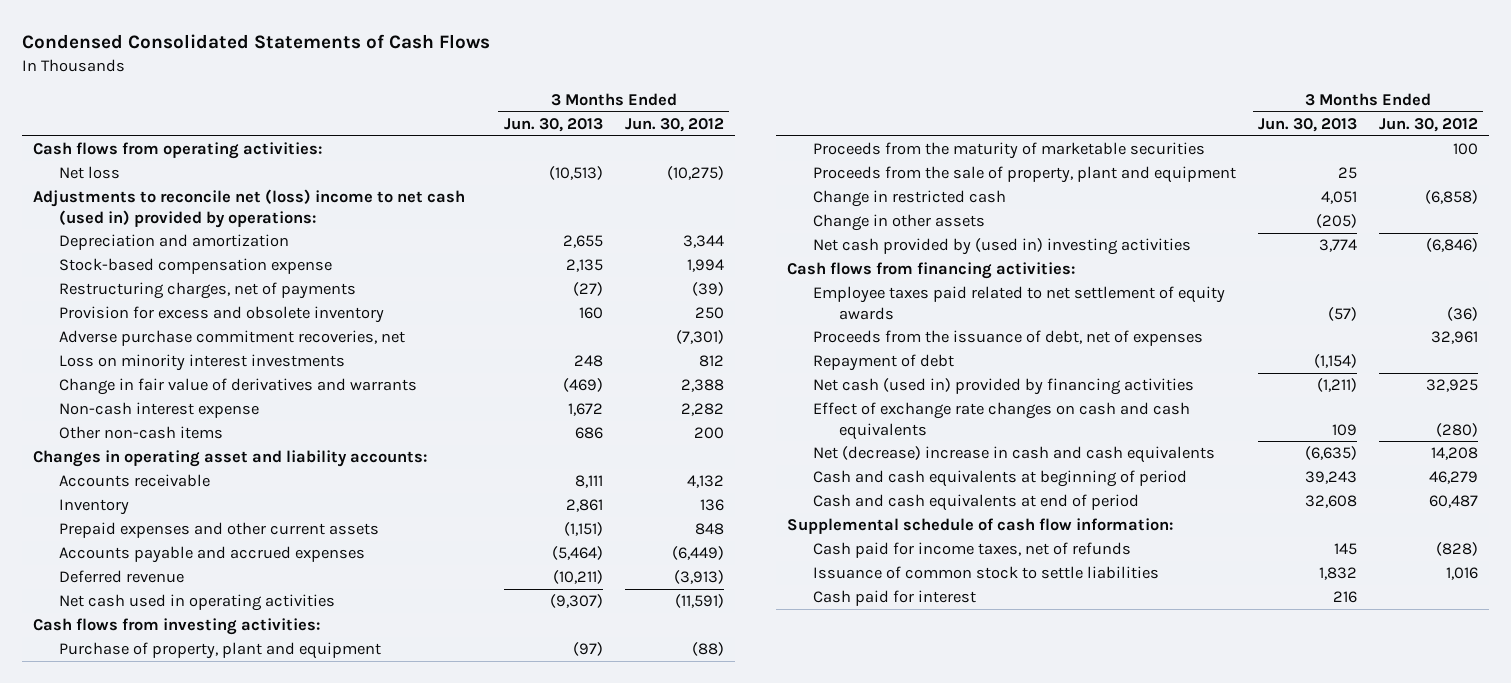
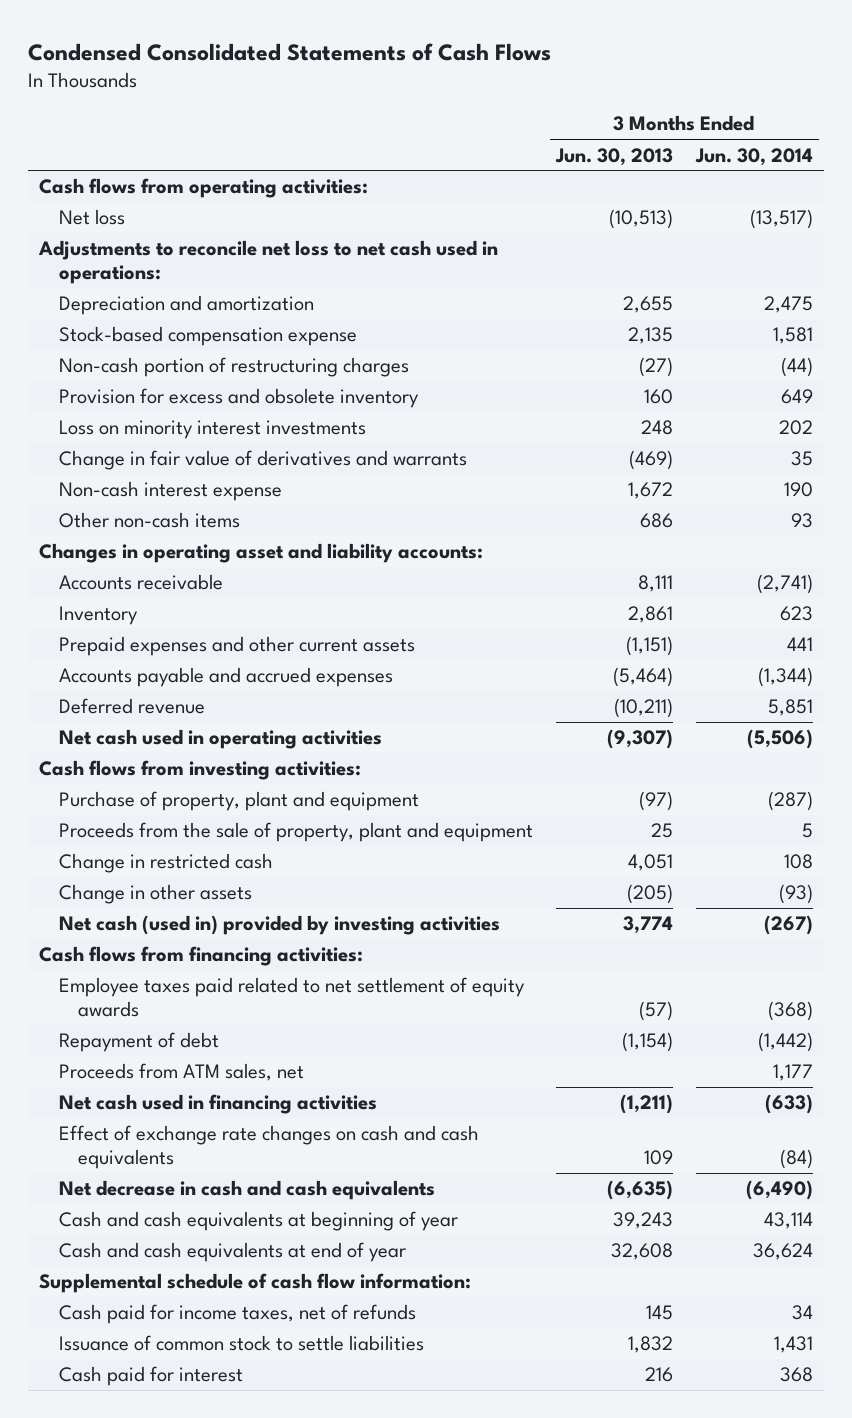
[624,118,724,133] Jun. 30, 2012 -> none
none -> [694,147,813,166] Jun. 30, 2014
[33,189,466,228] Adjustments to reconcile net (loss) income to net cash (used in) provided by operations: -> [38,240,499,285] Adjustments to reconcile net loss to net cash used in operations:
[58,282,356,300] Restructuring charges, net of payments -> [58,357,409,378] Non-cash portion of restructuring charges
[58,330,405,347] Adverse purchase commitment recoveries, net -> none
[813,142,1206,160] Proceeds from the maturity of marketable securities -> none
[813,238,1192,256] Net cash provided by (used in) investing activities -> [58,915,500,936] Net cash (used in) provided by investing activities
[813,330,1204,347] Proceeds from the issuance of debt, net of expenses -> none
none -> [58,1063,304,1082] Proceeds from ATM sales, net
[813,378,1195,396] Net cash (used in) provided by financing activities -> [58,1094,377,1115] Net cash used in financing activities
[813,446,1216,464] Net (decrease) increase in cash and cash equivalents -> [58,1180,435,1201] Net decrease in cash and cash equivalents
[813,470,1188,488] Cash and cash equivalents at beginning of period -> [58,1211,458,1232] Cash and cash equivalents at beginning of year
[813,494,1140,512] Cash and cash equivalents at end of period -> [58,1242,406,1263] Cash and cash equivalents at end of year

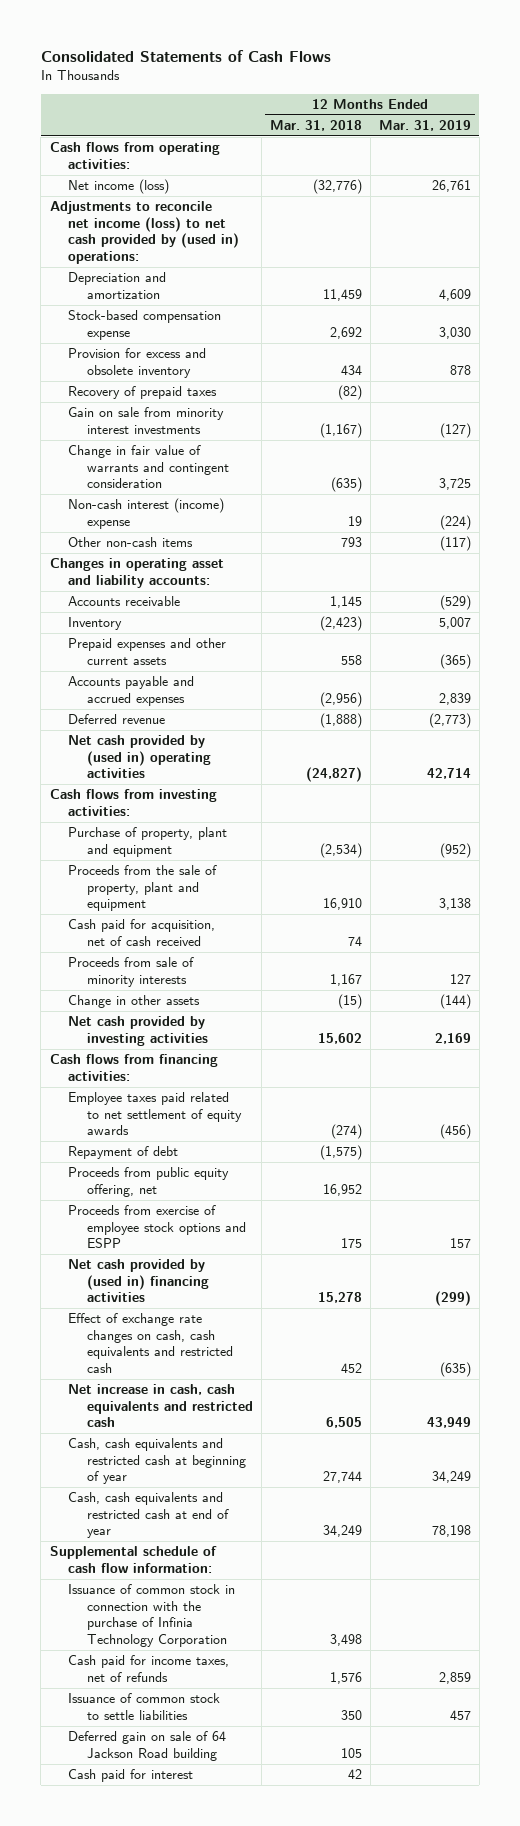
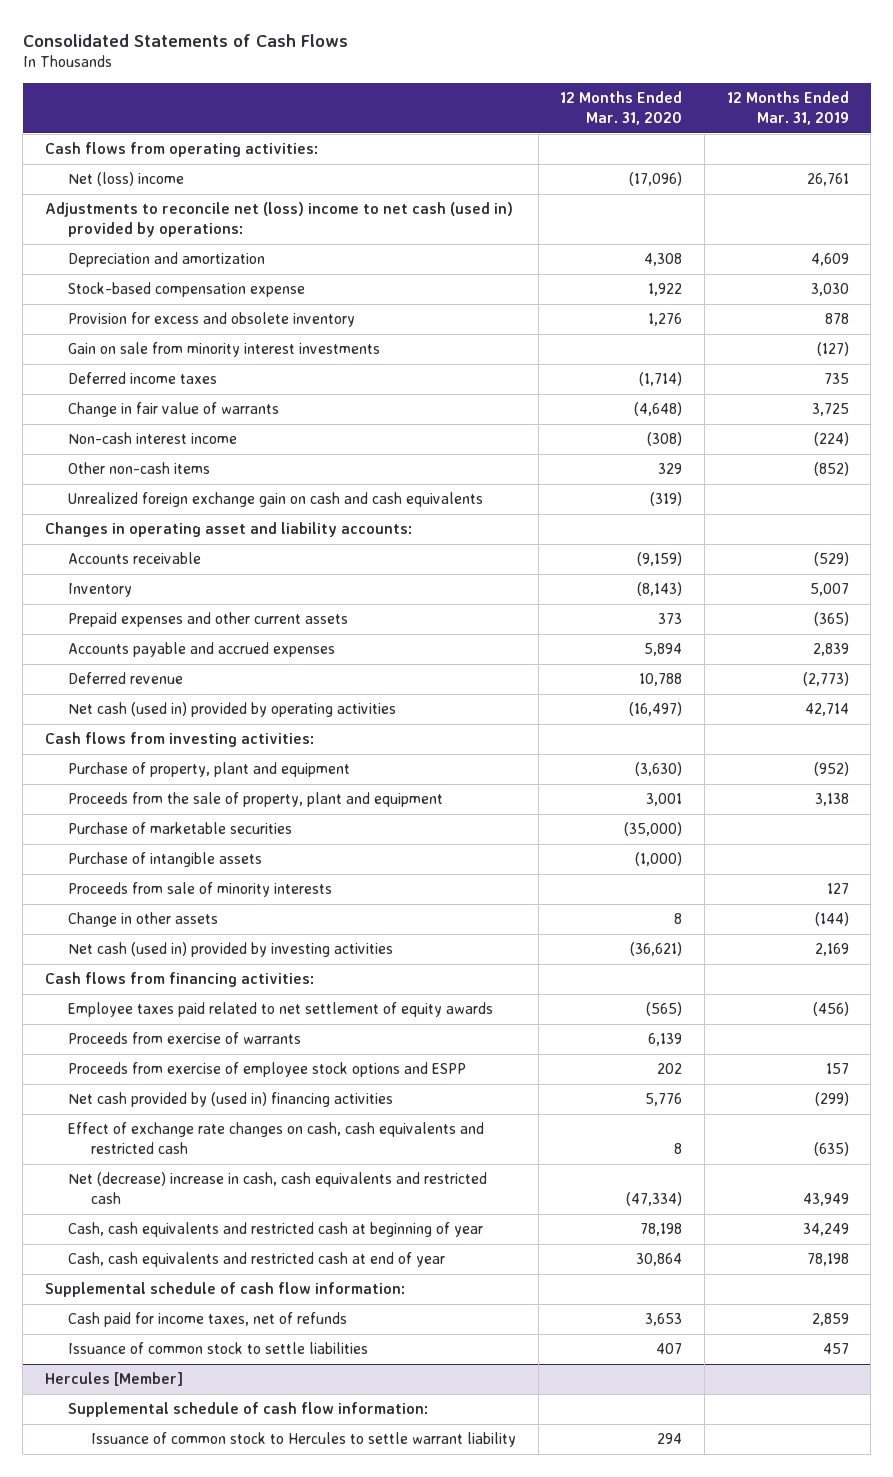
[269,120,362,132] Mar. 31, 2018 -> none
none -> [560,91,683,125] 12 Months Ended Mar. 31, 2020
[68,179,170,195] Net income (loss) -> [67,172,184,187] Net (loss) income
[49,201,240,264] Adjustments to reconcile net income (loss) to net cash provided by (used in) operations: -> [44,202,513,237] Adjustments to reconcile net (loss) income to net cash (used in) provided by operations:
[68,386,218,400] Recovery of prepaid taxes -> none
none -> [67,372,217,385] Deferred income taxes
[68,445,229,489] Change in fair value of warrants and contingent consideration -> [67,402,279,418] Change in fair value of warrants
[68,498,225,529] Non-cash interest (income) expense -> [67,432,237,445] Non-cash interest income
[439,536,471,552] (117) -> [813,462,849,477] (852)
none -> [67,492,483,508] Unrealized foreign exchange gain on cash and cash equivalents
[68,735,211,779] Net cash provided by (used in) operating activities -> [67,702,396,718] Net cash (used in) provided by operating activities
[68,919,216,946] Cash paid for acquisition, net of cash received -> none
none -> [67,822,292,835] Purchase of marketable securities
none -> [67,852,262,868] Purchase of intangible assets
[68,1016,208,1046] Net cash provided by investing activities -> [67,942,393,958] Net cash (used in) provided by investing activities
[68,1146,179,1160] Repayment of debt -> none
[68,1167,230,1197] Proceeds from public equity offering, net -> none
none -> [67,1032,301,1045] Proceeds from exercise of warrants
[68,1384,253,1428] Net increase in cash, cash equivalents and restricted cash -> [67,1172,487,1204] Net (decrease) increase in cash, cash equivalents and restricted cash
[68,1584,236,1647] Issuance of common stock in connection with the purchase of Infinia Technology Corporation -> none
[68,1731,227,1761] Deferred gain on sale of 64 Jackson Road building -> none
[68,1769,194,1783] Cash paid for interest -> none
none -> [44,1372,183,1387] Hercules [Member]
none -> [67,1402,428,1418] Supplemental schedule of cash flow information:
none -> [90,1432,516,1448] Issuance of common stock to Hercules to settle warrant liability

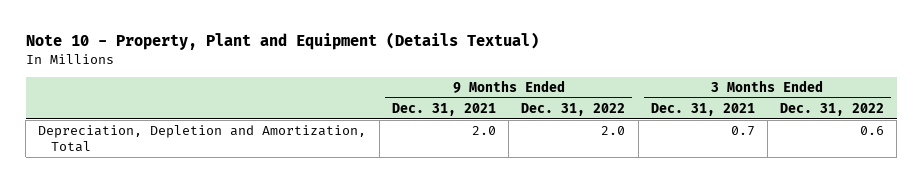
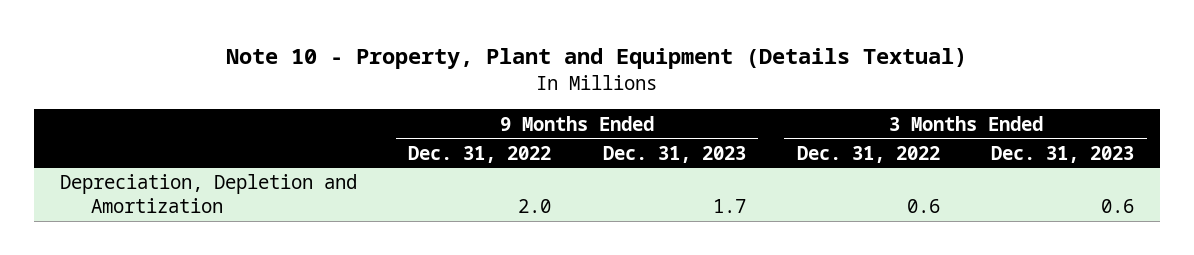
[391,102,496,116] Dec. 31, 2021 -> none
[650,102,755,116] Dec. 31, 2021 -> none
none -> [602,145,746,163] Dec. 31, 2023
none -> [991,145,1135,163] Dec. 31, 2023
[38,124,367,152] Depreciation, Depletion and Amortization, Total -> [60,174,358,214] Depreciation, Depletion and Amortization

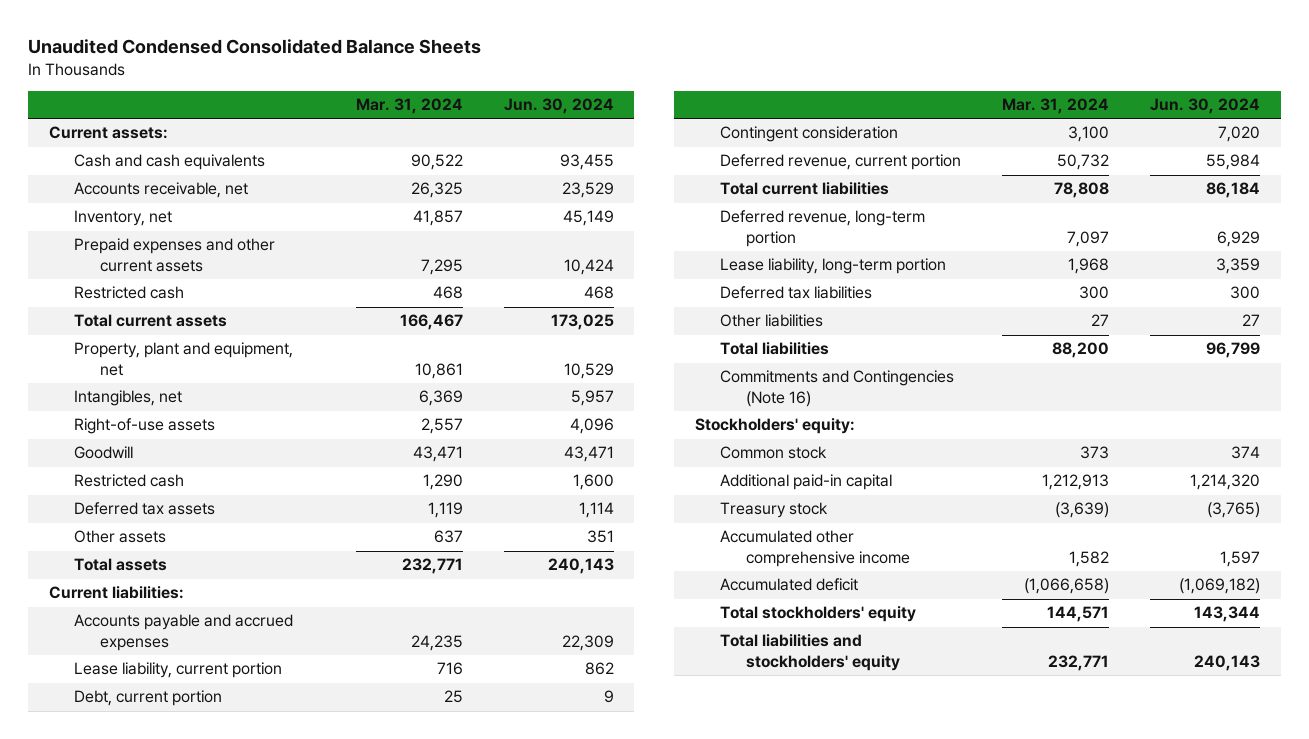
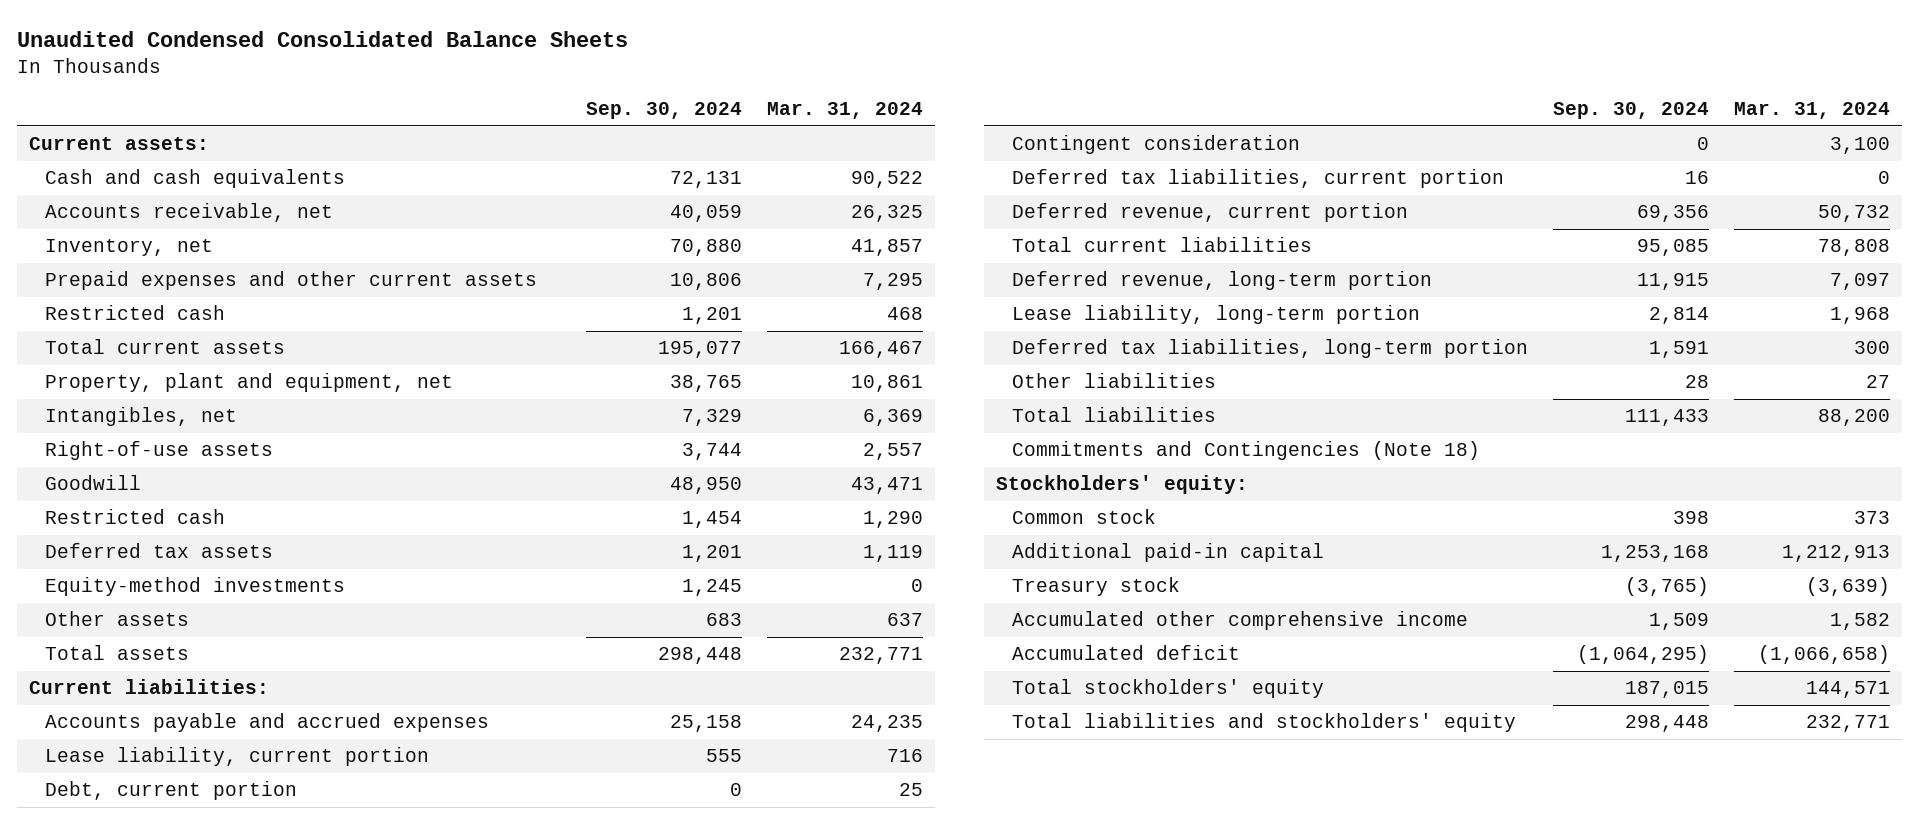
[503,98,614,115] Jun. 30, 2024 -> none
none -> [585,102,742,120] Sep. 30, 2024
none -> [45,577,346,597] Equity-method investments
none -> [1011,169,1504,189] Deferred tax liabilities, current portion
[720,286,873,300] Deferred tax liabilities -> [1011,339,1528,359] Deferred tax liabilities, long-term portion
[720,370,955,408] Commitments and Contingencies (Note 16) -> [1011,441,1480,461] Commitments and Contingencies (Note 18)

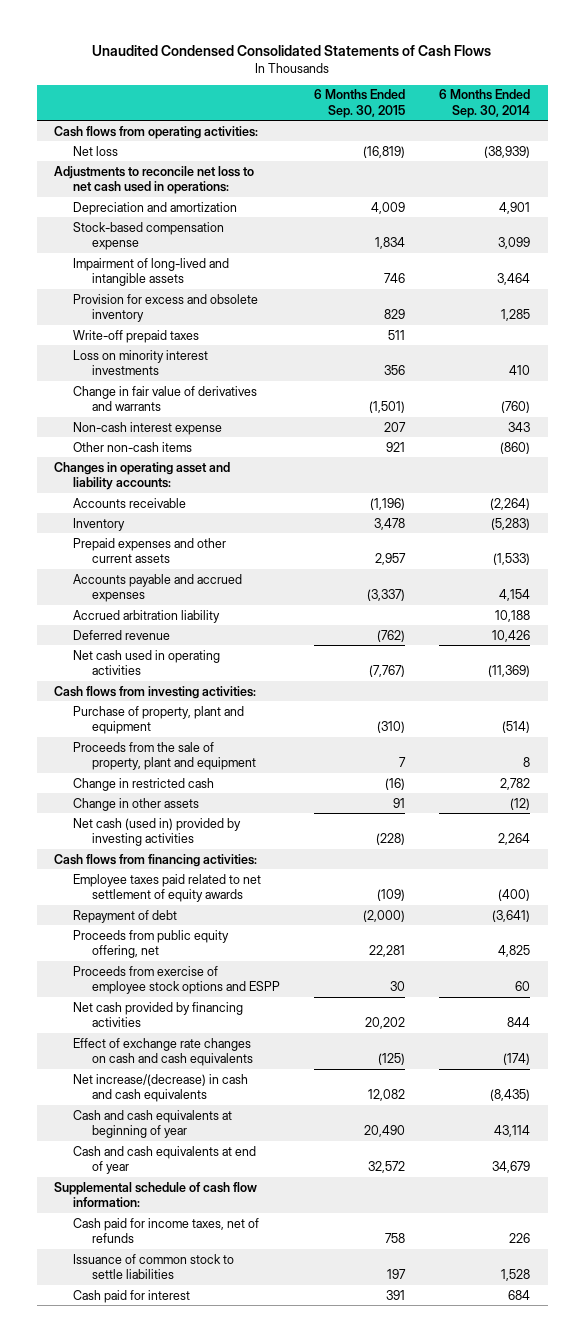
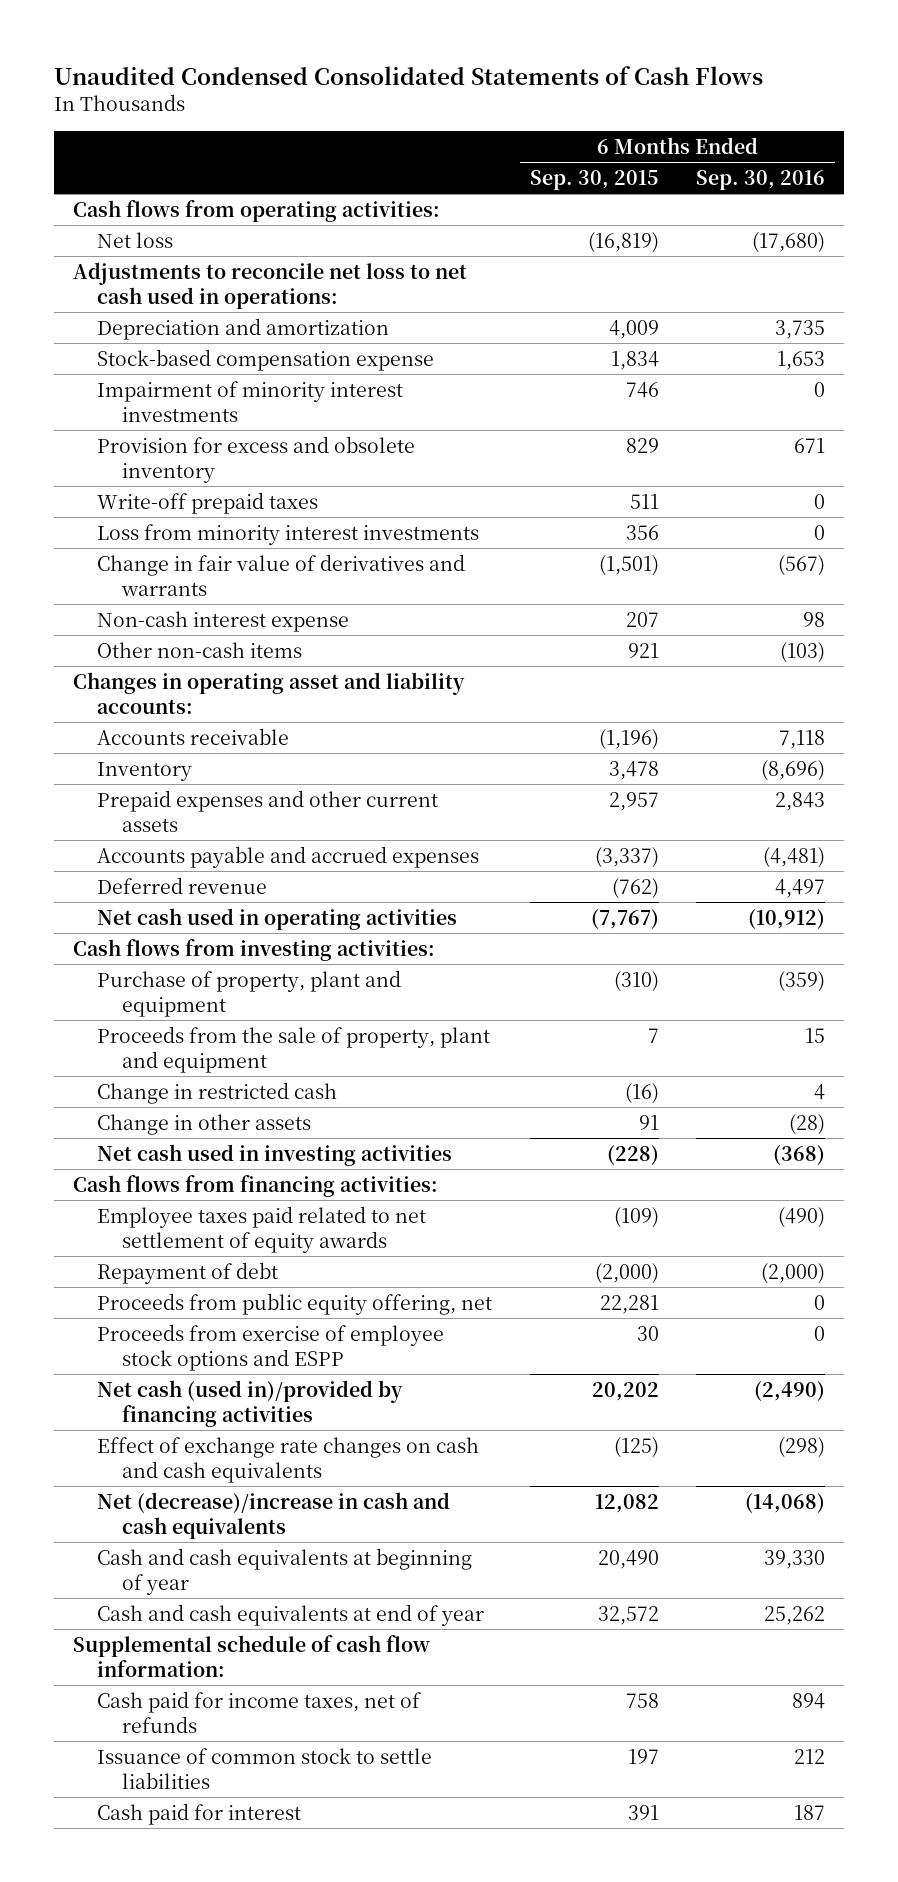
[439,89,531,118] 6 Months Ended Sep. 30, 2014 -> none
none -> [696,169,826,190] Sep. 30, 2016
[72,257,229,287] Impairment of long-lived and intangible assets -> [97,380,404,422] Impairment of minority interest investments
[72,349,208,376] Loss on minority interest investments -> [97,523,480,545] Loss from minority interest investments
[72,609,220,623] Accrued arbitration liability -> none
[72,817,241,847] Net cash (used in) provided by investing activities -> [97,1143,453,1166] Net cash used in investing activities
[72,1001,243,1028] Net cash provided by financing activities -> [97,1379,404,1427] Net cash (used in)/provided by financing activities
[72,1073,248,1103] Net increase/(decrease) in cash and cash equivalents -> [97,1491,451,1539] Net (decrease)/increase in cash and cash equivalents

